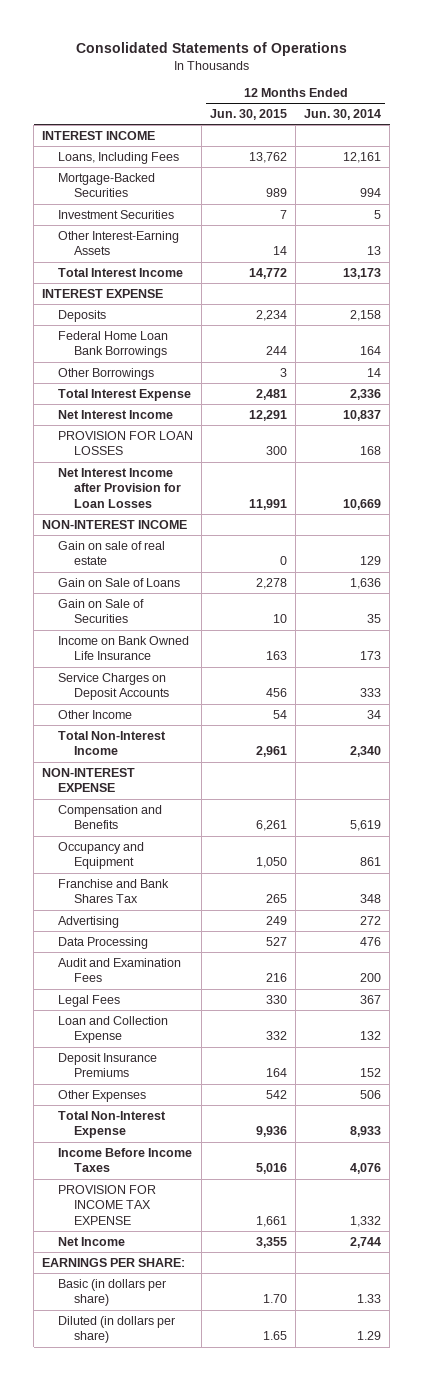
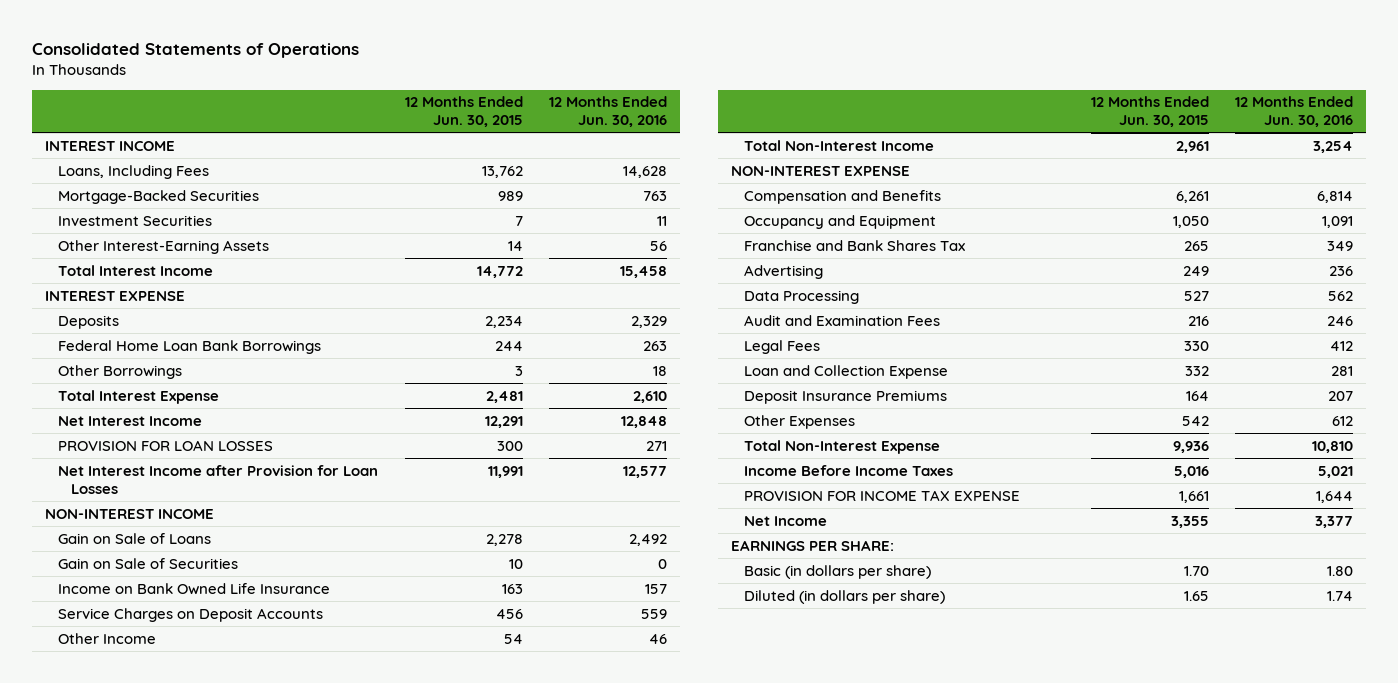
[304,108,382,120] Jun. 30, 2014 -> none
none -> [549,96,668,128] 12 Months Ended Jun. 30, 2016
[58,540,166,566] Gain on sale of real estate -> none

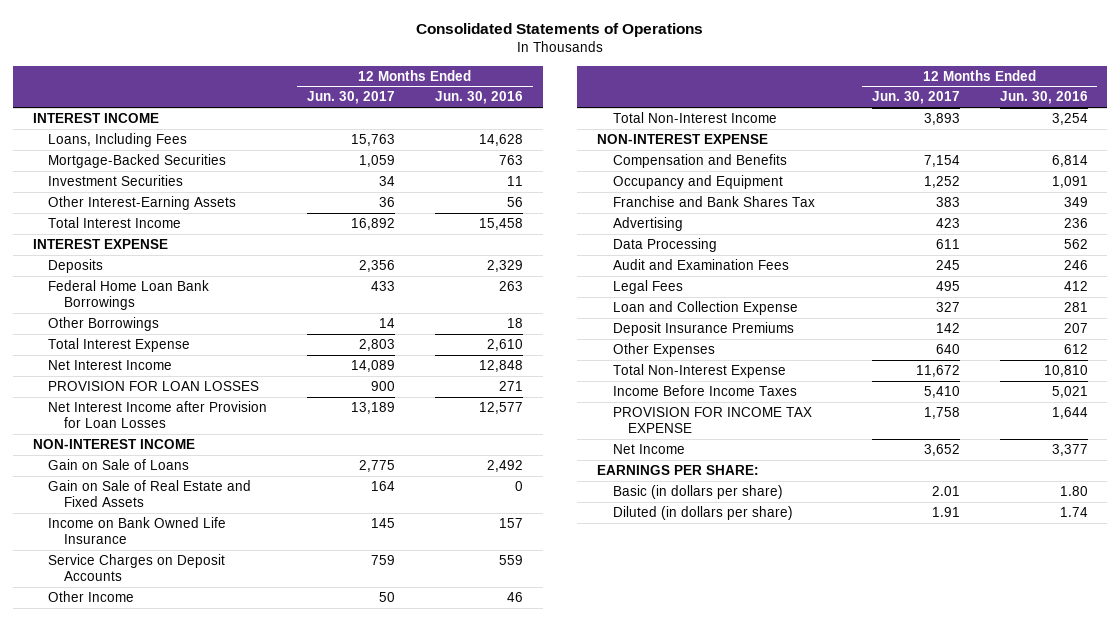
[404,96,523,128] 12 Months Ended Jun. 30, 2015 -> none
none -> [307,91,396,105] Jun. 30, 2017
[57,557,238,569] Gain on Sale of Securities -> none
none -> [48,480,252,507] Gain on Sale of Real Estate and Fixed Assets

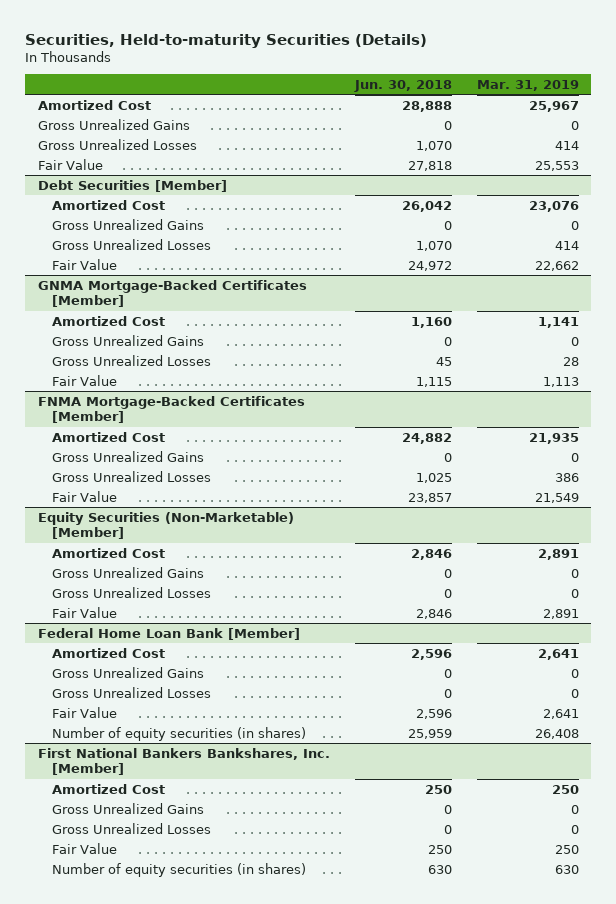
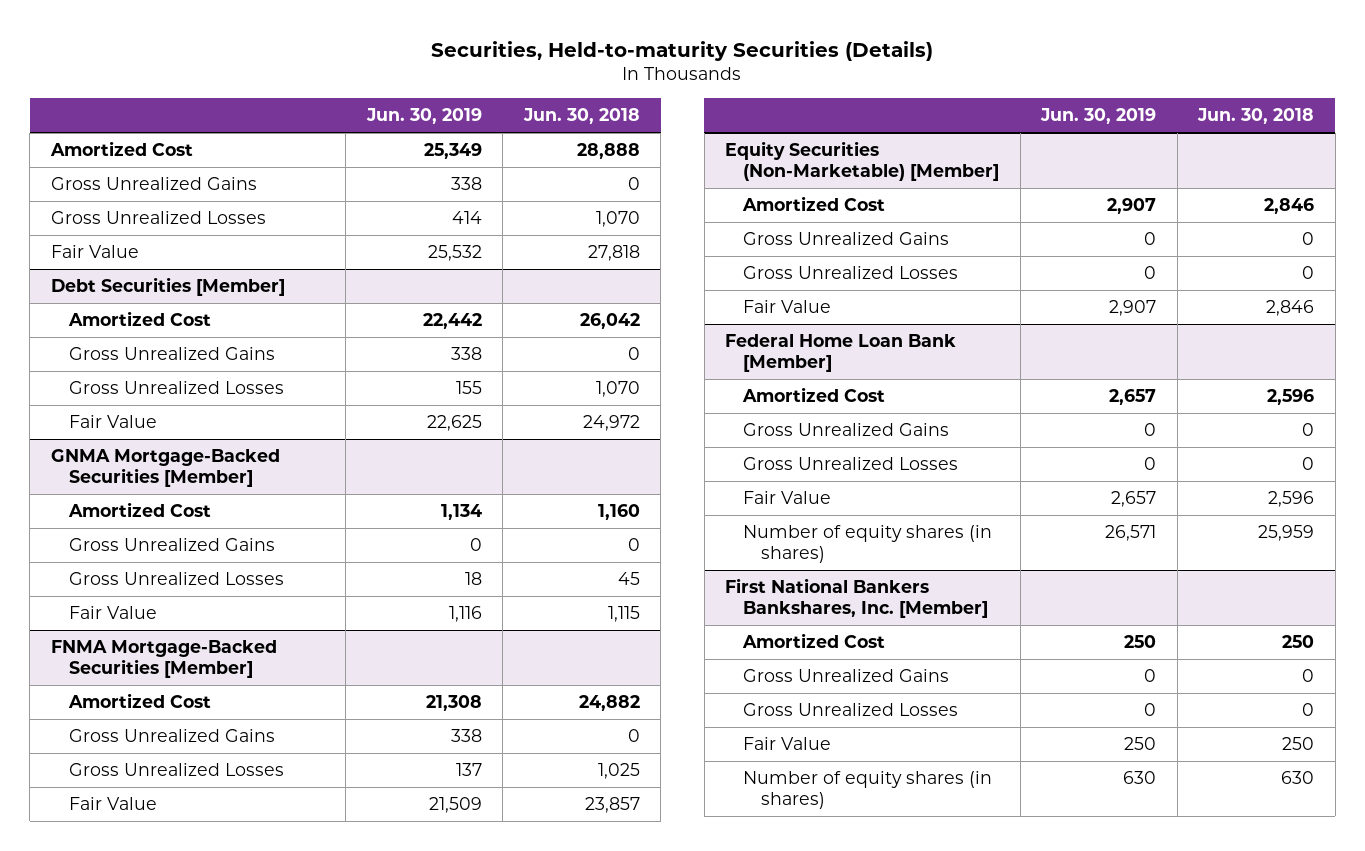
[476,79,579,91] Mar. 31, 2019 -> none
none -> [365,108,482,125] Jun. 30, 2019
[37,279,307,308] GNMA Mortgage-Backed Certificates [Member] -> [50,449,280,487] GNMA Mortgage-Backed Securities [Member]
[37,395,305,424] FNMA Mortgage-Backed Certificates [Member] -> [50,640,277,678] FNMA Mortgage-Backed Securities [Member]
[51,726,306,741] Number of equity securities (in shares) -> [743,525,993,563] Number of equity shares (in shares)
[51,862,306,877] Number of equity securities (in shares) -> [743,771,993,809] Number of equity shares (in shares)

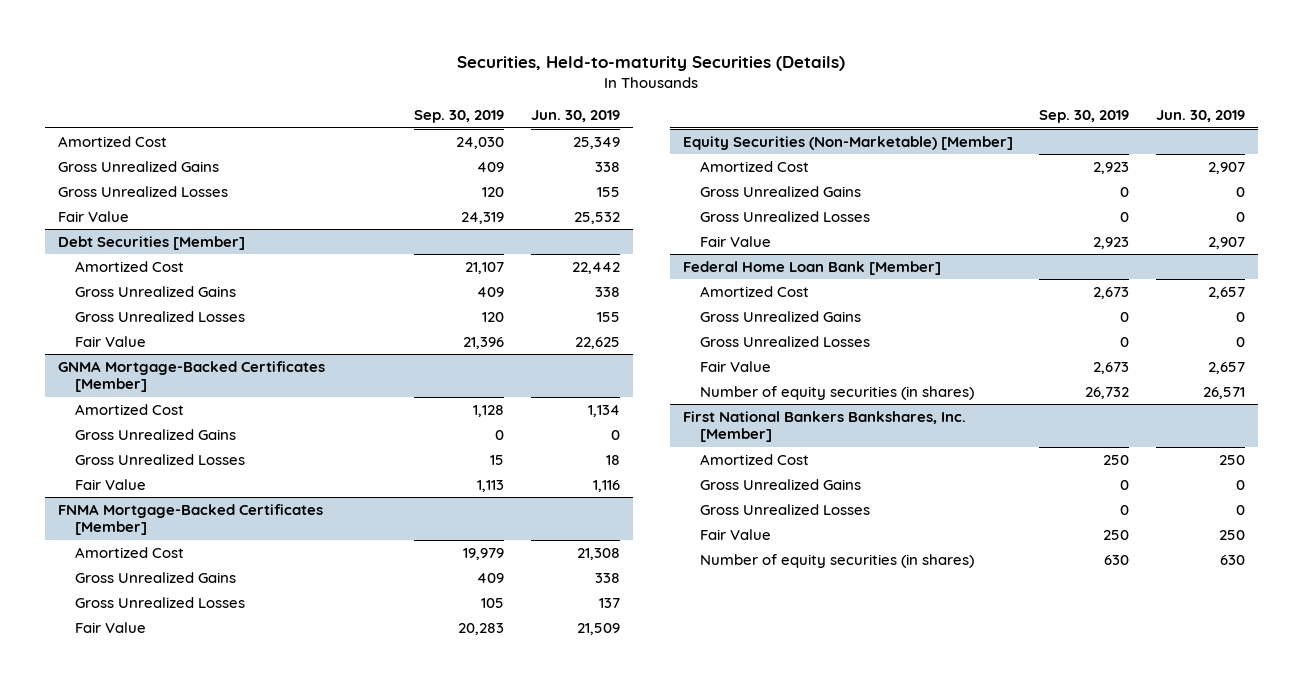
[522,108,640,125] Jun. 30, 2018 -> none
none -> [414,110,505,124] Sep. 30, 2019
[451,211,482,225] 414 -> [596,186,620,197] 155
[50,449,280,487] GNMA Mortgage-Backed Securities [Member] -> [58,360,326,393] GNMA Mortgage-Backed Certificates [Member]
[50,640,277,678] FNMA Mortgage-Backed Securities [Member] -> [58,503,324,536] FNMA Mortgage-Backed Certificates [Member]
[743,525,993,563] Number of equity shares (in shares) -> [700,385,975,400] Number of equity securities (in shares)
[743,771,993,809] Number of equity shares (in shares) -> [700,553,975,568] Number of equity securities (in shares)

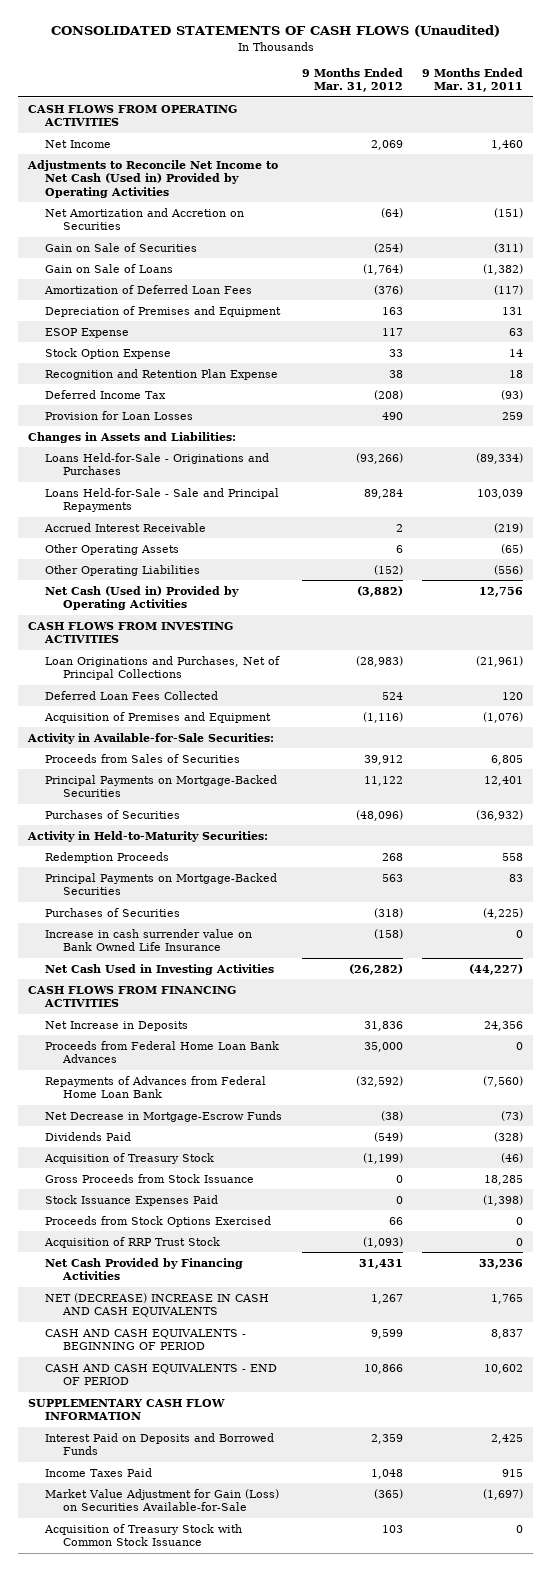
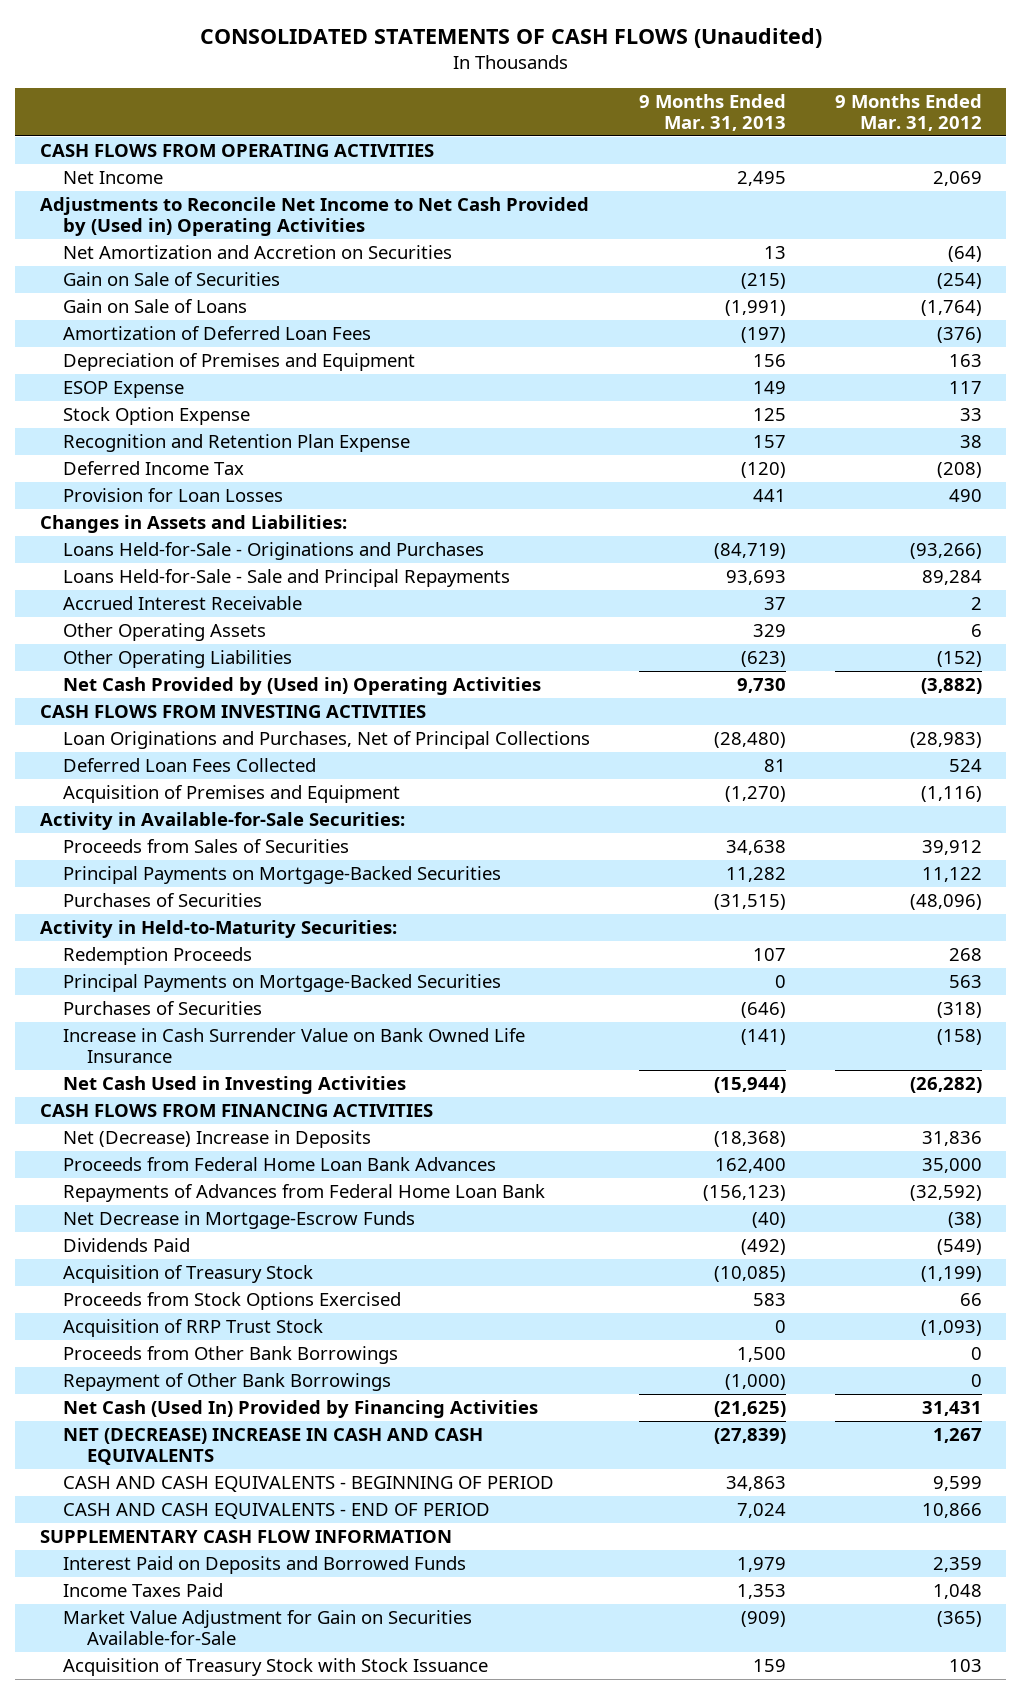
[422,67,524,93] 9 Months Ended Mar. 31, 2011 -> none
none -> [639,93,787,132] 9 Months Ended Mar. 31, 2013
[26,159,278,198] Adjustments to Reconcile Net Income to Net Cash (Used in) Provided by Operating Activities -> [39,197,589,237] Adjustments to Reconcile Net Income to Net Cash Provided by (Used in) Operating Activities
[45,585,240,611] Net Cash (Used in) Provided by Operating Activities -> [63,677,542,696] Net Cash Provided by (Used in) Operating Activities
[45,928,253,952] Increase in cash surrender value on Bank Owned Life Insurance -> [63,1028,526,1064] Increase in Cash Surrender Value on Bank Owned Life Insurance
[45,1020,189,1031] Net Increase in Deposits -> [63,1130,372,1149] Net (Decrease) Increase in Deposits
[45,1173,255,1183] Gross Proceeds from Stock Issuance -> none
[45,1194,219,1206] Stock Issuance Expenses Paid -> none
none -> [63,1346,399,1365] Proceeds from Other Bank Borrowings
none -> [63,1373,392,1392] Repayment of Other Bank Borrowings
[45,1257,244,1281] Net Cash Provided by Financing Activities -> [63,1400,539,1419] Net Cash (Used In) Provided by Financing Activities
[45,1488,280,1512] Market Value Adjustment for Gain (Loss) on Securities Available-for-Sale -> [63,1610,473,1646] Market Value Adjustment for Gain on Securities Available-for-Sale
[44,1523,243,1547] Acquisition of Treasury Stock with Common Stock Issuance -> [63,1658,489,1677] Acquisition of Treasury Stock with Stock Issuance

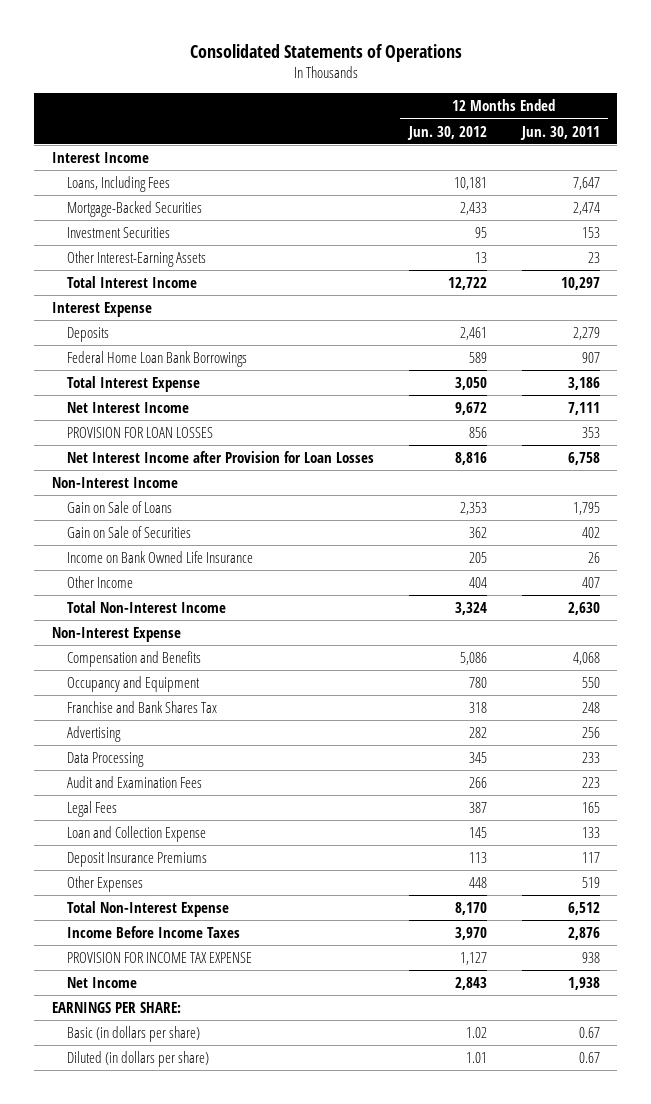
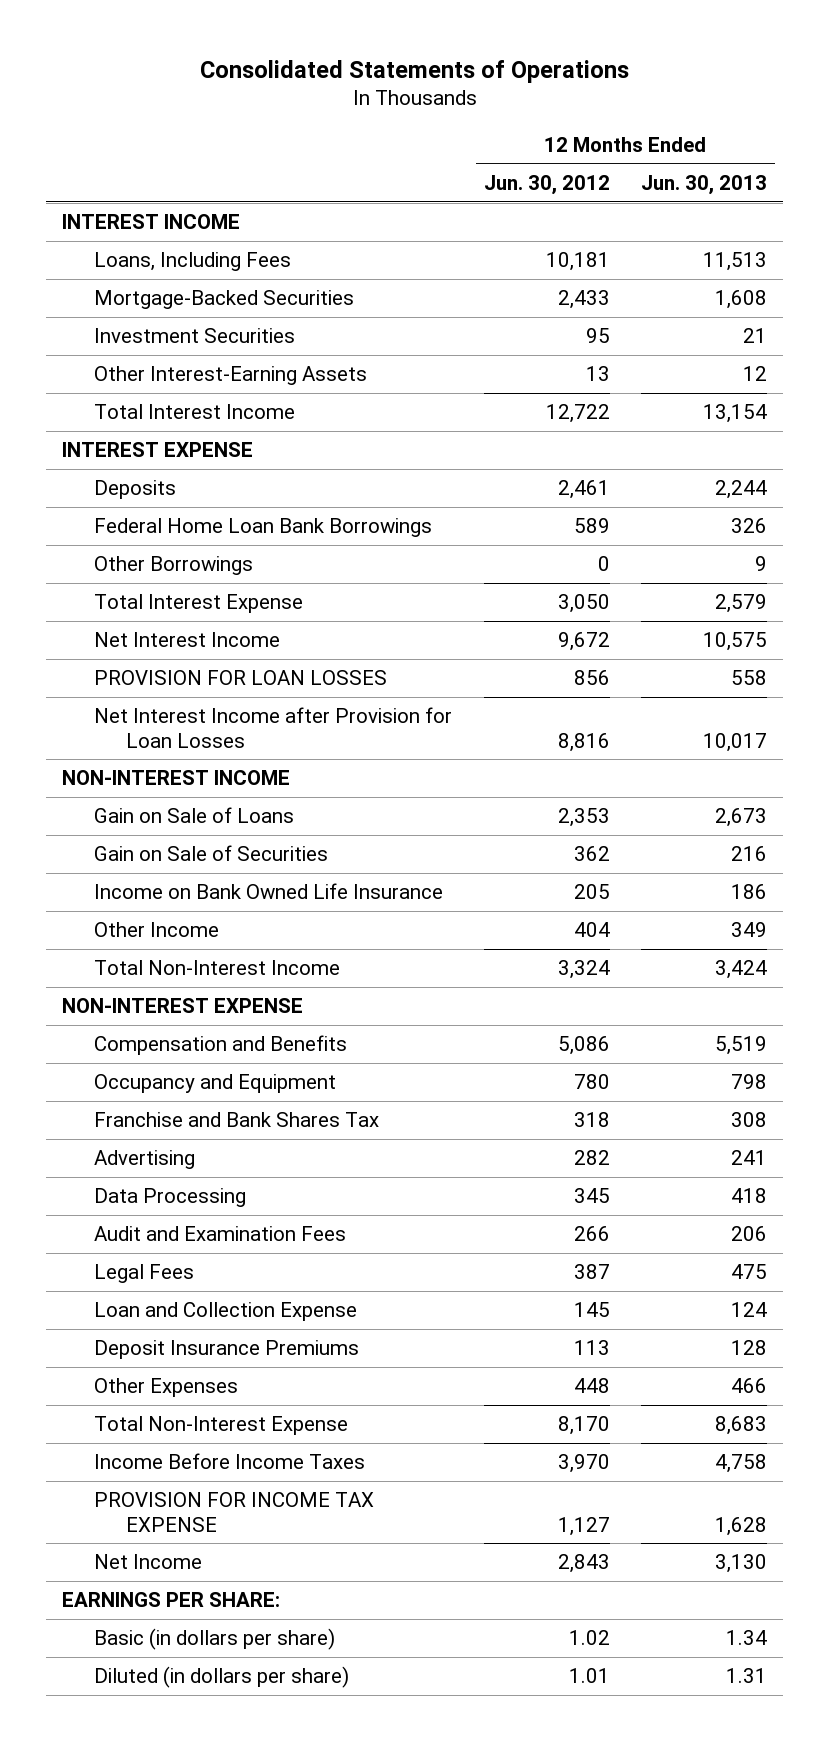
[519,125,600,140] Jun. 30, 2011 -> none
none -> [641,175,768,196] Jun. 30, 2013
[51,152,149,164] Interest Income -> [61,214,240,230] INTEREST INCOME
[51,302,152,318] Interest Expense -> [61,442,253,458] INTEREST EXPENSE
none -> [93,556,253,576] Other Borrowings
[51,477,178,489] Non-Interest Income -> [61,770,290,786] NON-INTEREST INCOME
[51,627,181,643] Non-Interest Expense -> [61,998,303,1014] NON-INTEREST EXPENSE

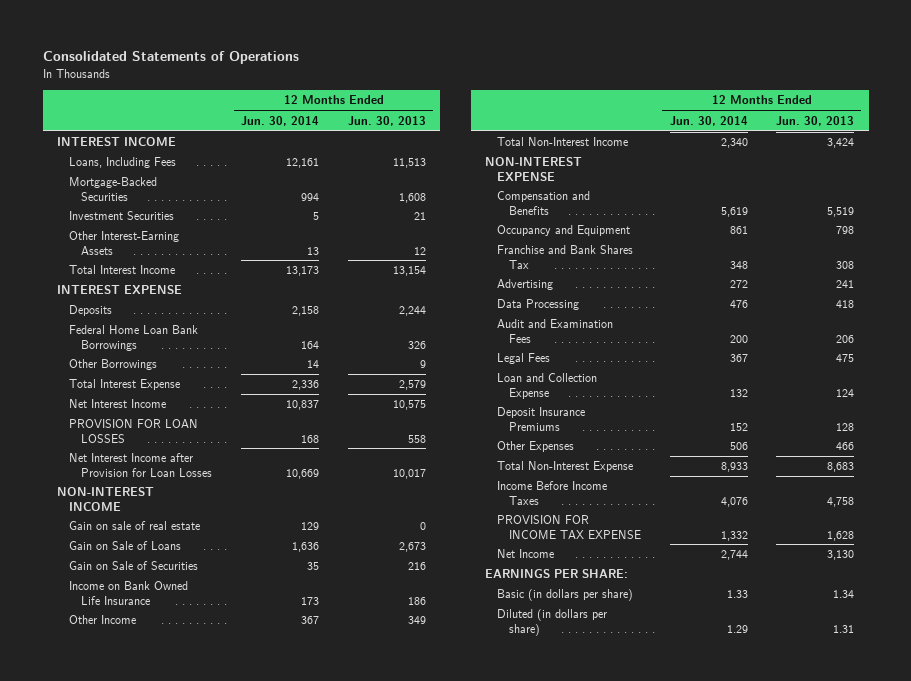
[483,175,610,196] Jun. 30, 2012 -> none
none -> [241,115,320,126] Jun. 30, 2014
none -> [68,521,200,531] Gain on sale of real estate

